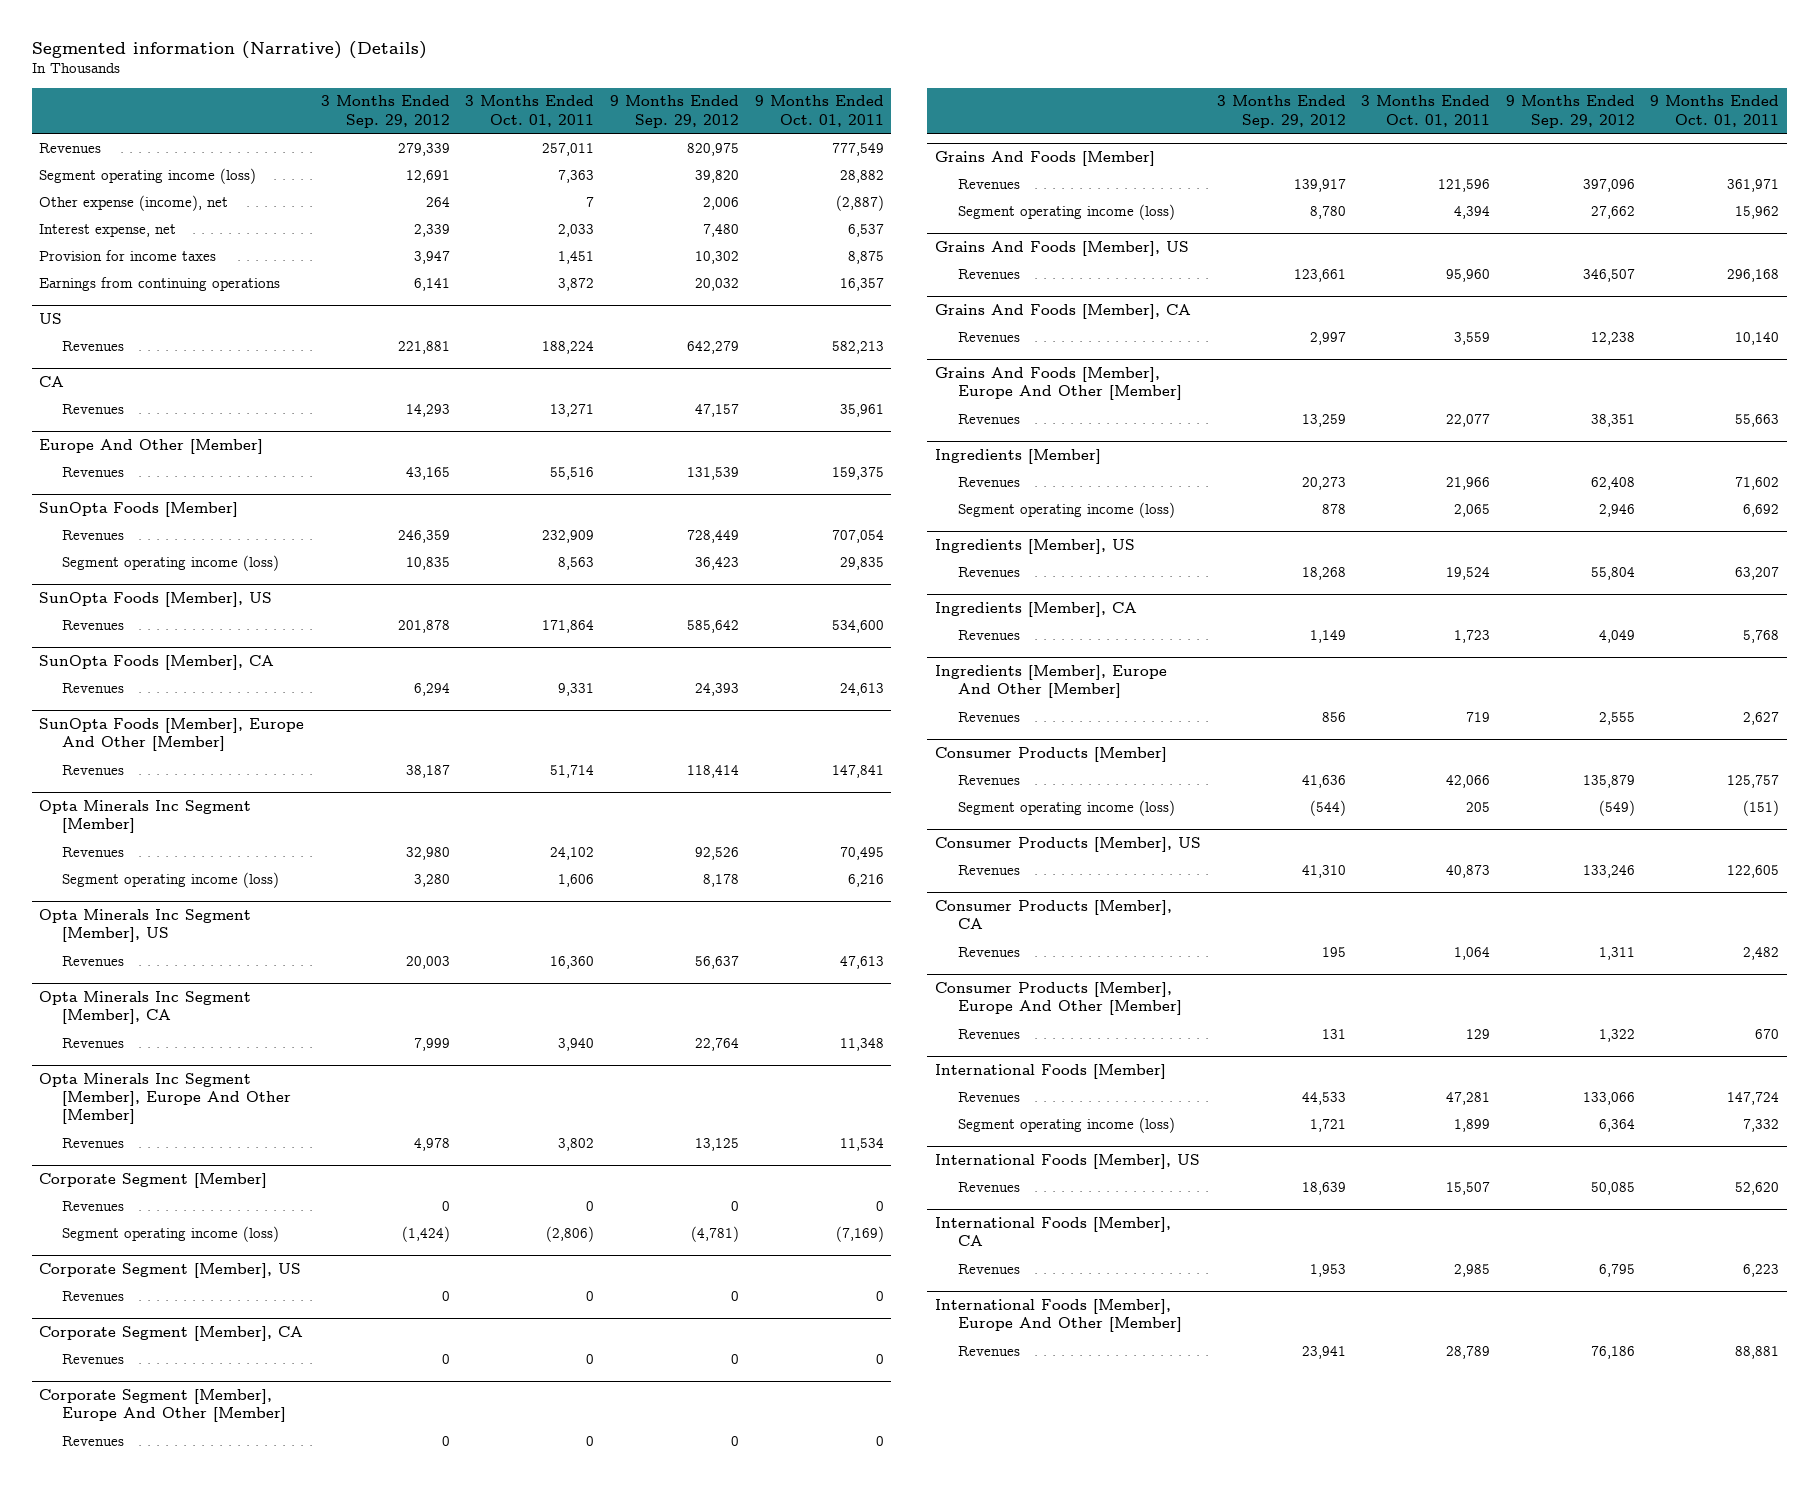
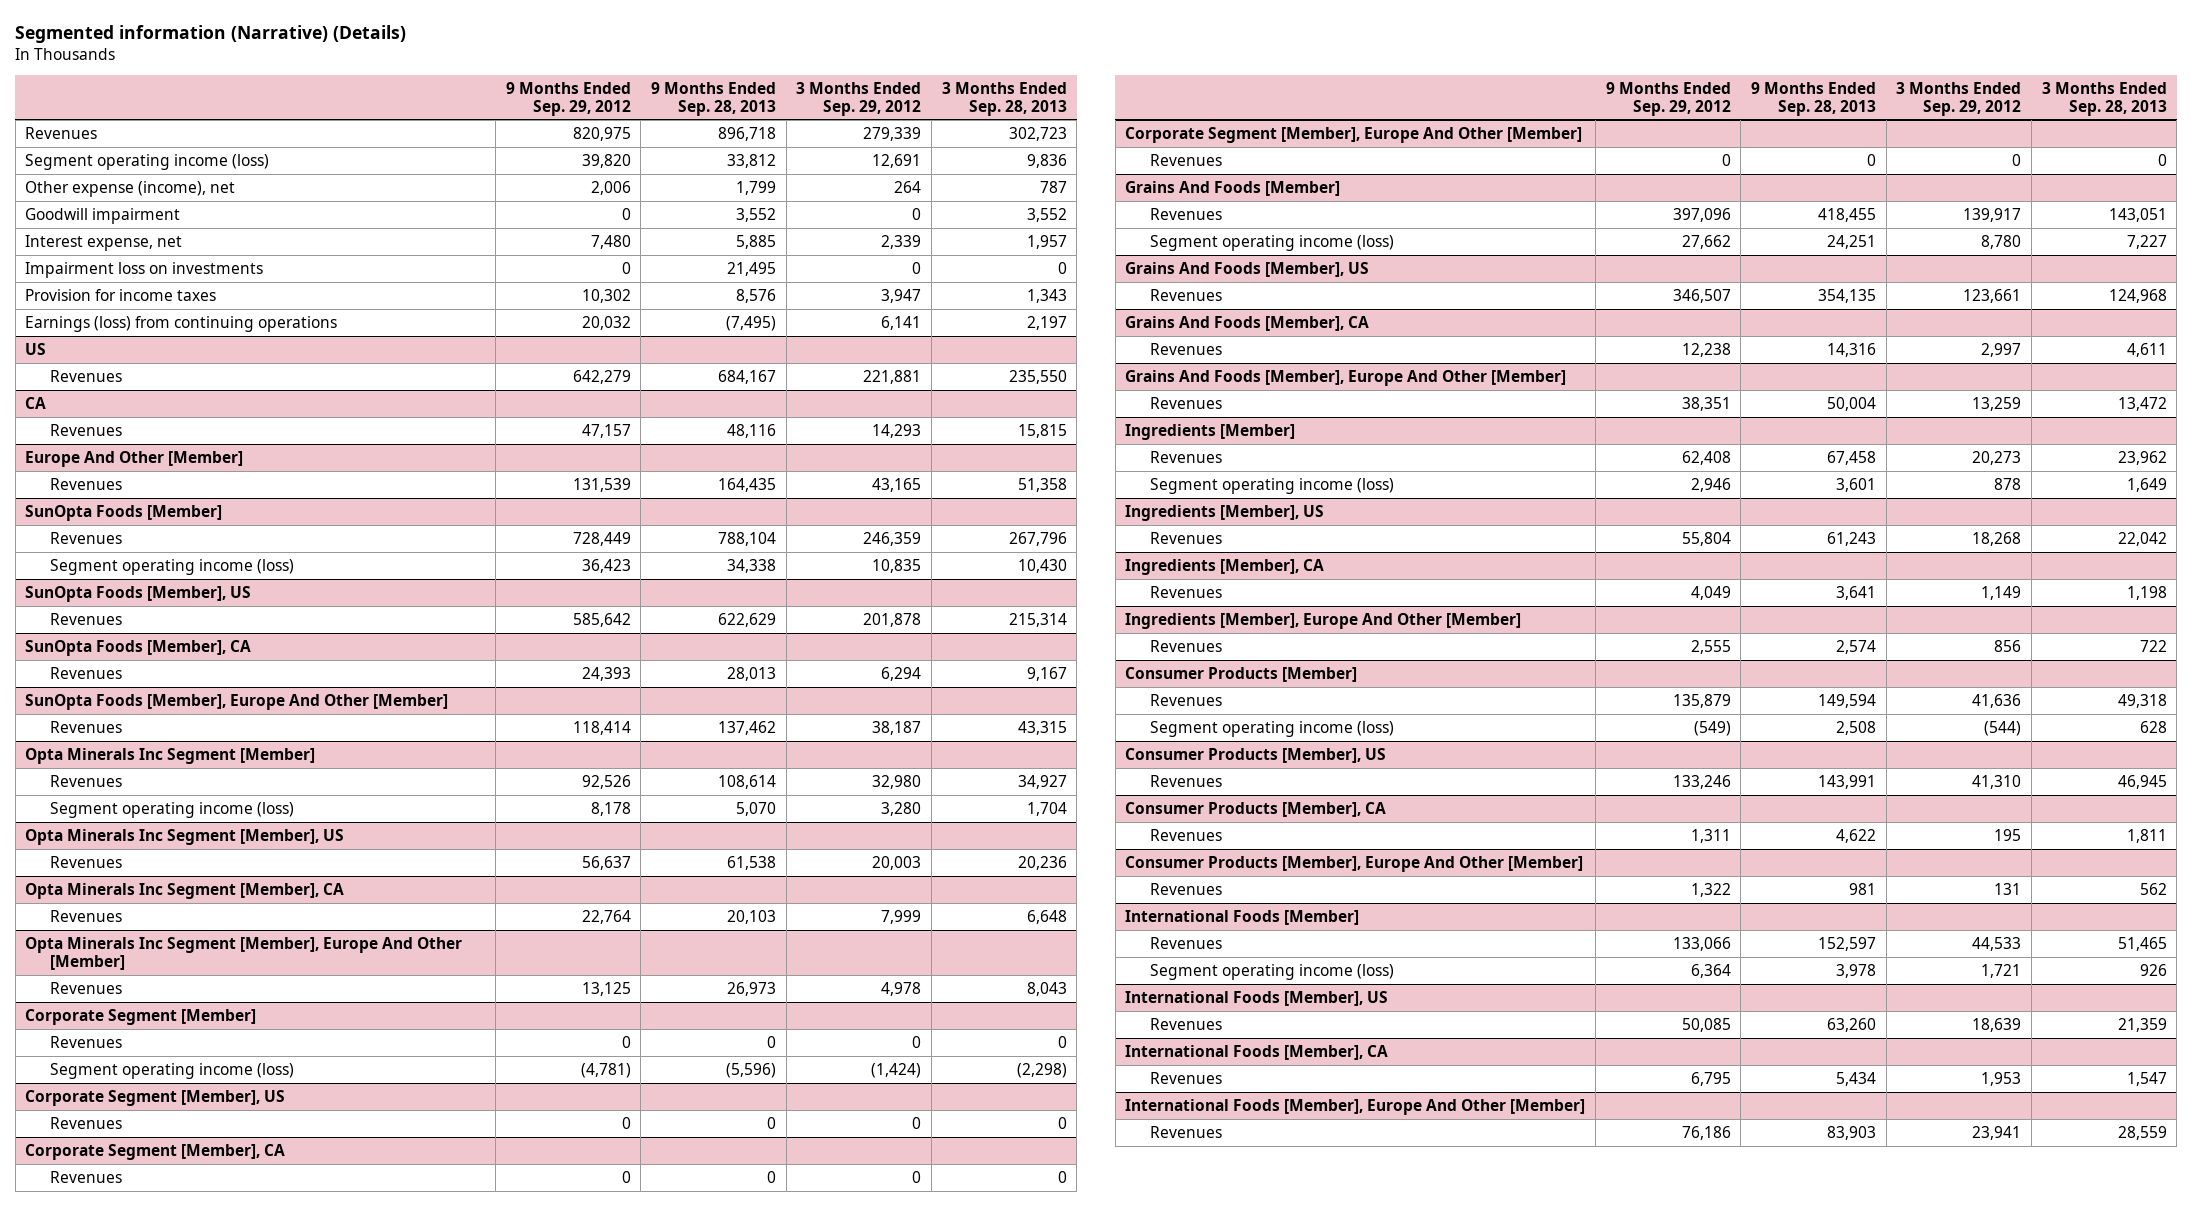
[465,95,595,127] 3 Months Ended Oct. 01, 2011 -> none
[754,95,884,127] 9 Months Ended Oct. 01, 2011 -> none
none -> [651,81,777,116] 9 Months Ended Sep. 28, 2013
none -> [941,81,1067,116] 3 Months Ended Sep. 28, 2013
none -> [25,207,181,224] Goodwill impairment
none -> [25,261,264,278] Impairment loss on investments
[39,276,281,291] Earnings from continuing operations -> [25,315,338,332] Earnings (loss) from continuing operations

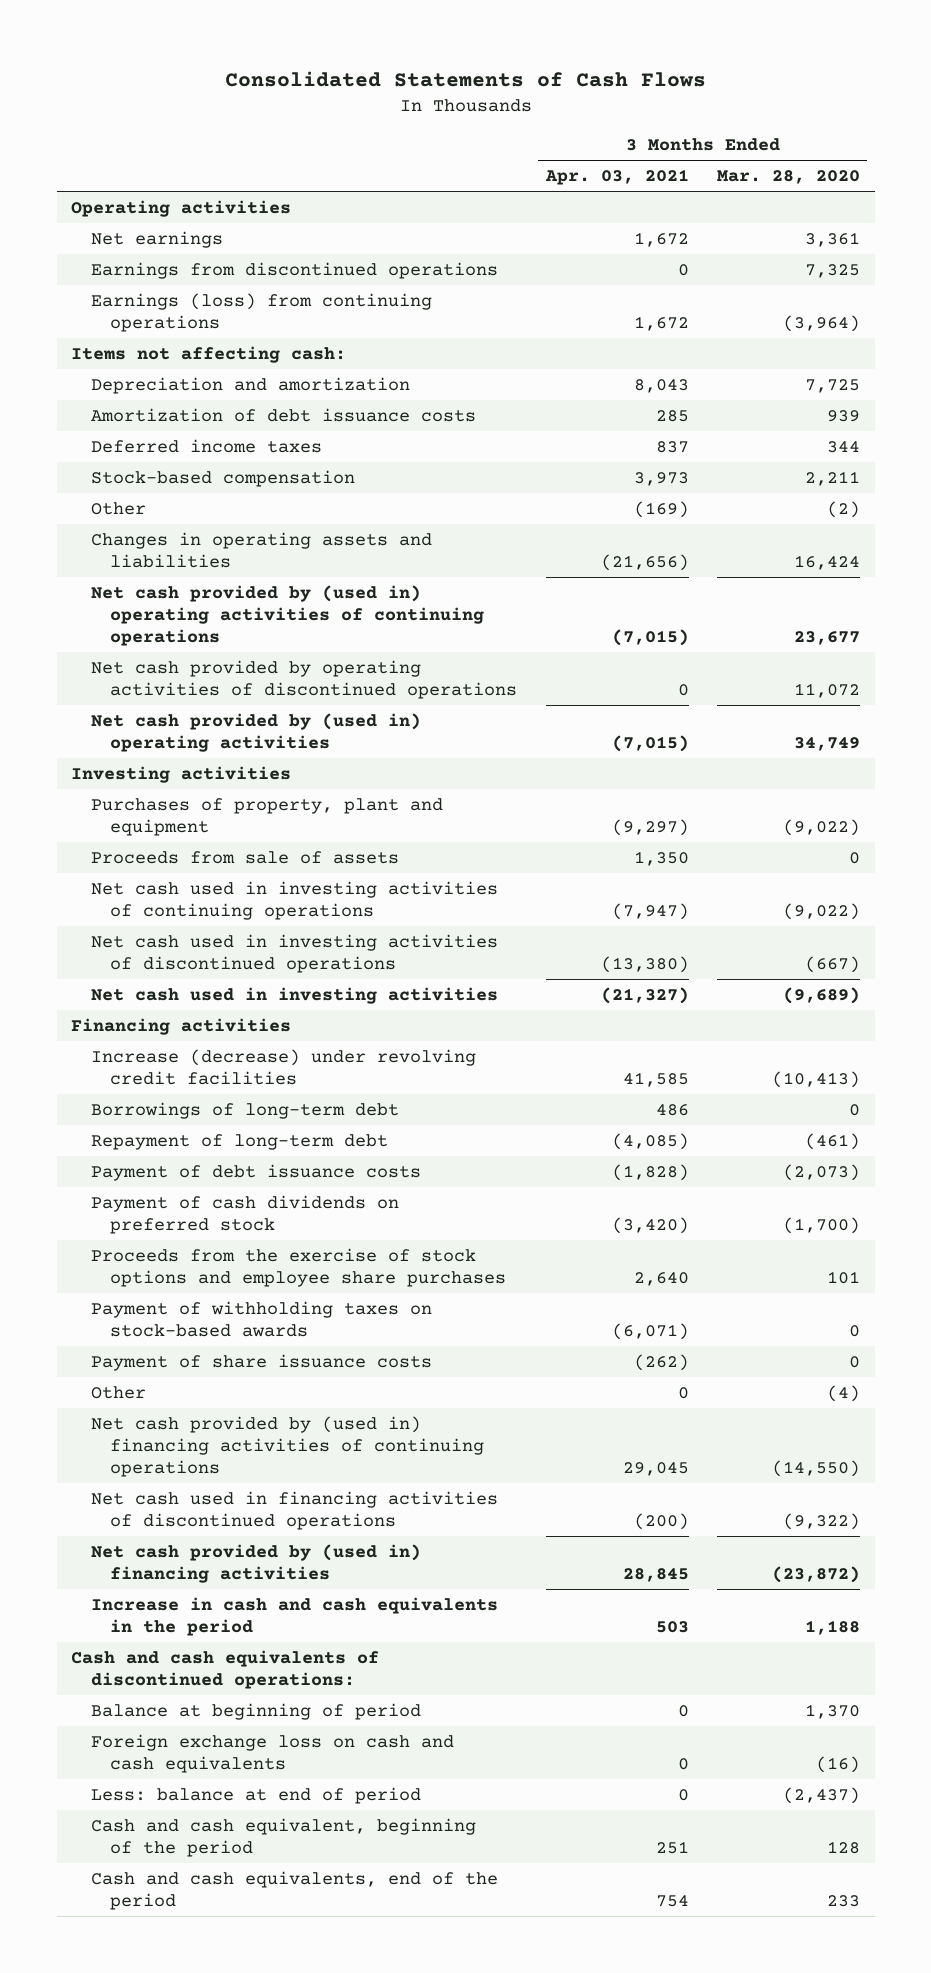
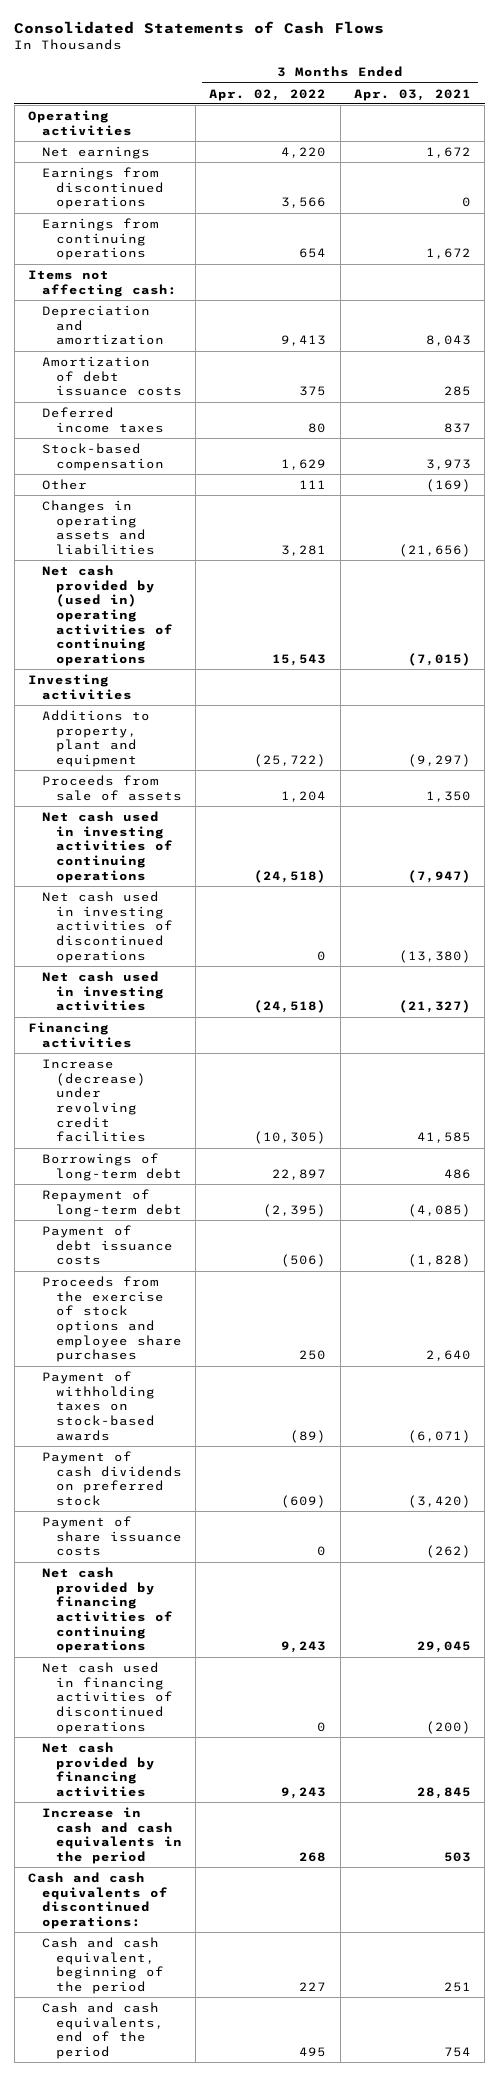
[717,170,861,185] Mar. 28, 2020 -> none
none -> [209,88,327,101] Apr. 02, 2022
[90,292,432,332] Earnings (loss) from continuing operations -> [41,217,159,261] Earnings from continuing operations
[90,659,517,699] Net cash provided by operating activities of discontinued operations -> none
[90,712,421,752] Net cash provided by (used in) operating activities -> none
[90,797,443,836] Purchases of property, plant and equipment -> [41,709,150,767] Additions to property, plant and equipment
[90,1194,399,1234] Payment of cash dividends on preferred stock -> [41,1450,182,1506] Payment of cash dividends on preferred stock
[90,1385,146,1399] Other -> none
[90,1415,484,1477] Net cash provided by (used in) financing activities of continuing operations -> [41,1566,173,1654] Net cash provided by financing activities of continuing operations
[90,1543,421,1583] Net cash provided by (used in) financing activities -> [41,1741,155,1797] Net cash provided by financing activities
[90,1702,421,1720] Balance at beginning of period -> none
[90,1733,454,1773] Foreign exchange loss on cash and cash equivalents -> none
[90,1786,421,1804] Less: balance at end of period -> none

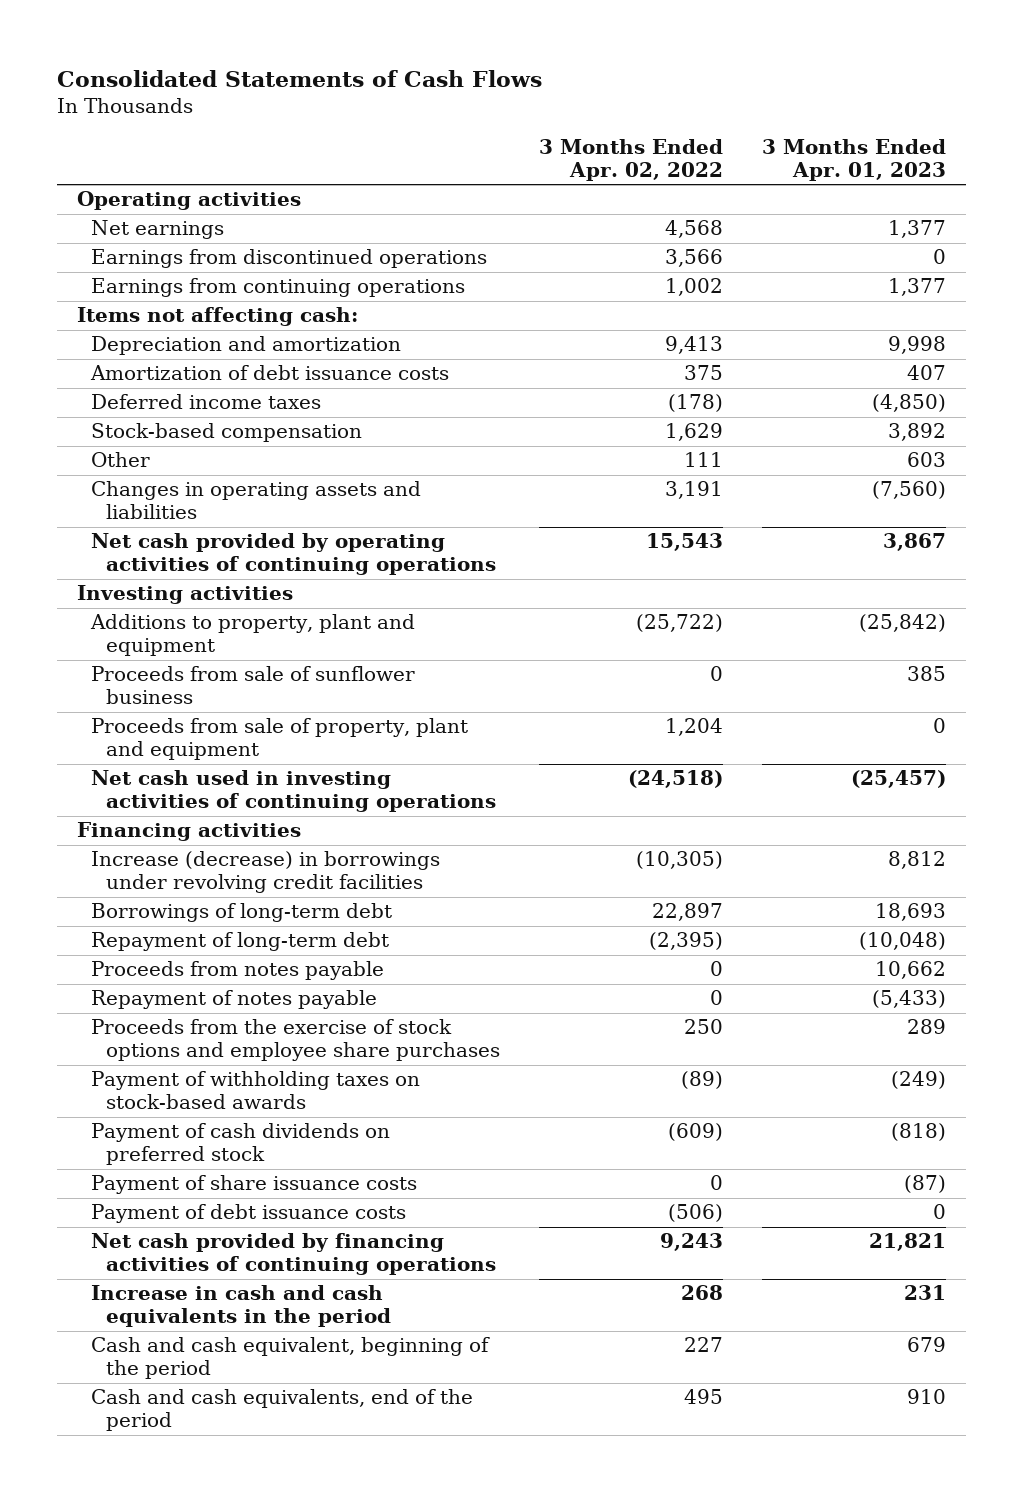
[353,88,471,101] Apr. 03, 2021 -> none
none -> [762,138,947,181] 3 Months Ended Apr. 01, 2023
[281,146,327,158] 4,220 -> [665,220,724,239] 4,568
[299,248,327,259] 654 -> [665,278,724,297] 1,002
[308,422,327,433] 80 -> [668,394,724,413] (178)
[281,544,327,556] 3,281 -> [665,481,724,500] 3,191
[41,564,173,666] Net cash provided by (used in) operating activities of continuing operations -> [91,533,496,576] Net cash provided by operating activities of continuing operations
none -> [91,666,416,705] Proceeds from sale of sunflower business
[41,774,182,801] Proceeds from sale of assets -> [91,718,469,761] Proceeds from sale of property, plant and equipment
[41,890,173,963] Net cash used in investing activities of discontinued operations -> none
[41,970,164,1012] Net cash used in investing activities -> none
[41,1058,146,1143] Increase (decrease) under revolving credit facilities -> [91,851,441,894] Increase (decrease) in borrowings under revolving credit facilities
none -> [91,961,385,981] Proceeds from notes payable
none -> [91,990,378,1010] Repayment of notes payable
[41,1224,173,1266] Payment of debt issuance costs -> [91,1204,407,1224] Payment of debt issuance costs
[41,1661,173,1734] Net cash used in financing activities of discontinued operations -> none
[41,1741,155,1797] Net cash provided by financing activities -> none
[27,1871,168,1929] Cash and cash equivalents of discontinued operations: -> none

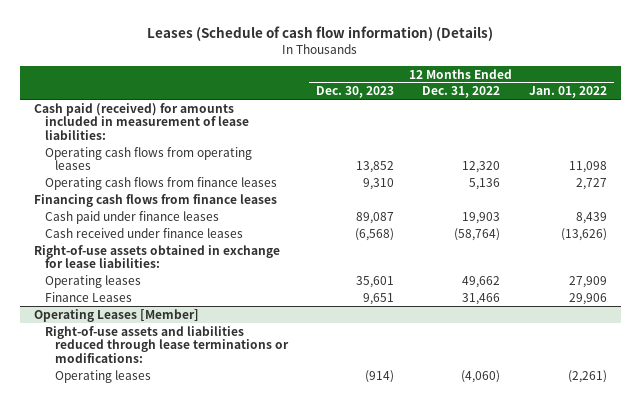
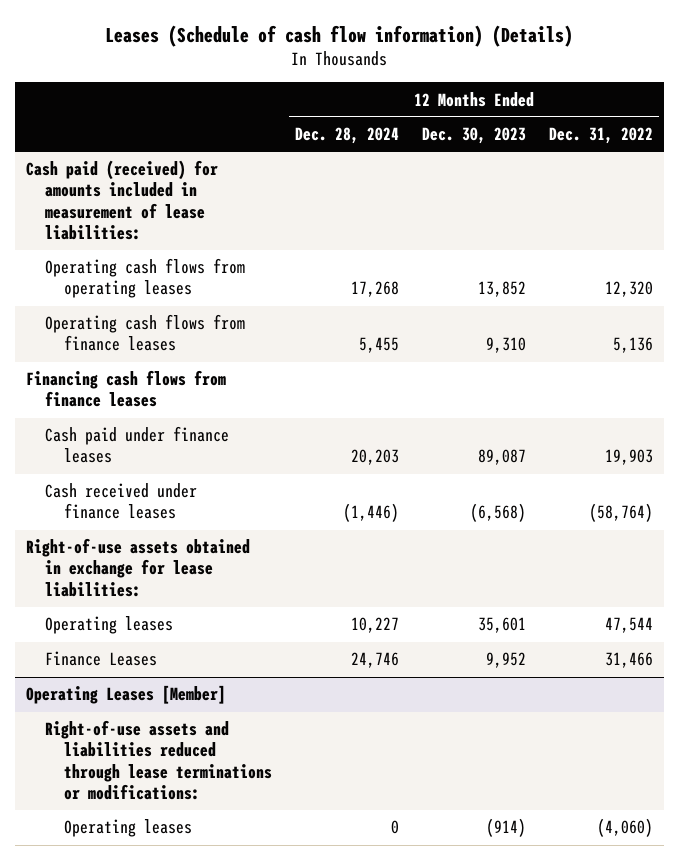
[528,86,607,99] Jan. 01, 2022 -> none
none -> [294,127,399,145] Dec. 28, 2024
[462,275,501,288] 49,662 -> [604,617,653,634] 47,544
[363,292,395,305] 9,651 -> [485,652,526,669] 9,952

